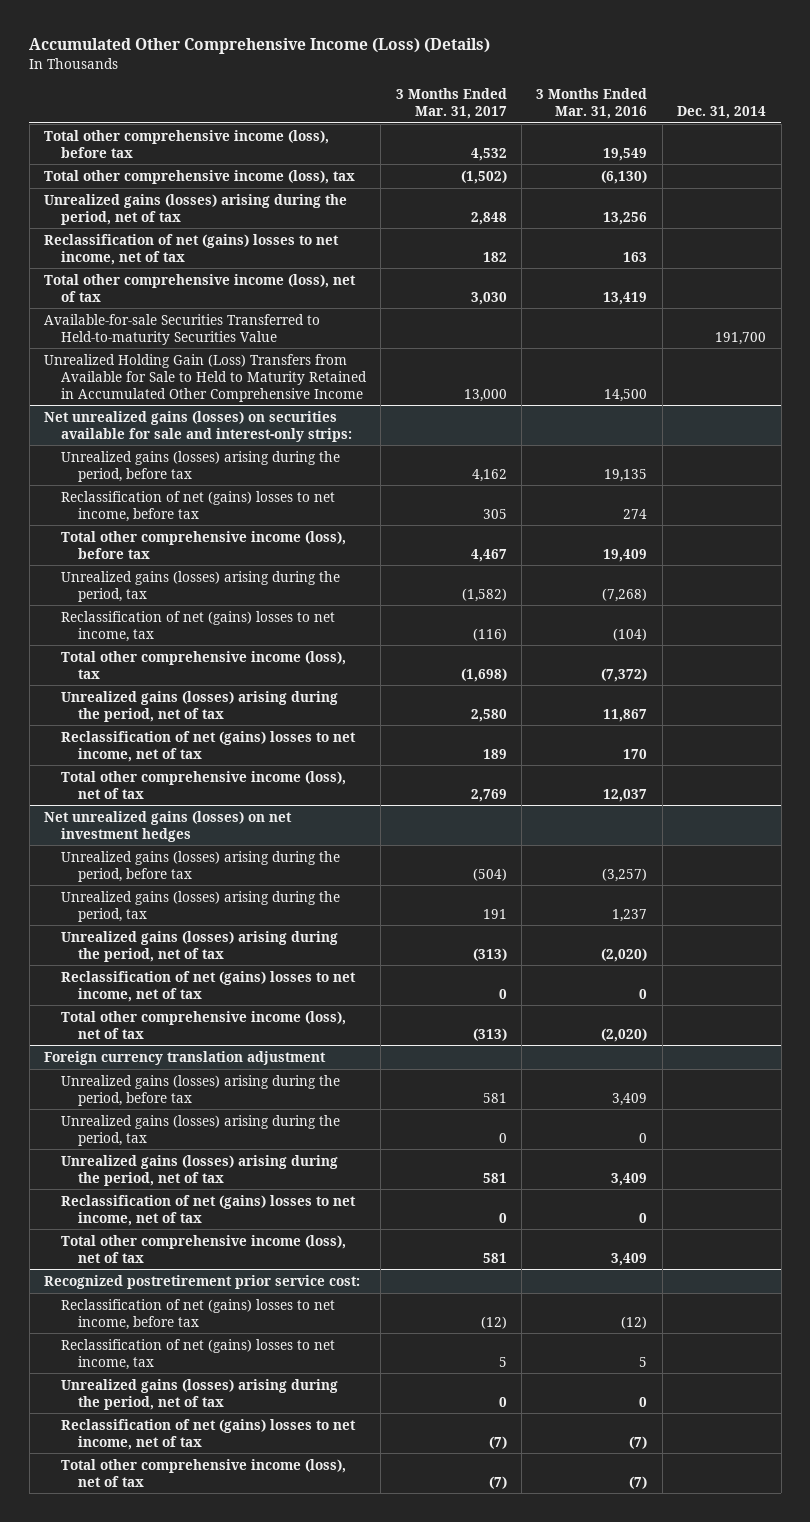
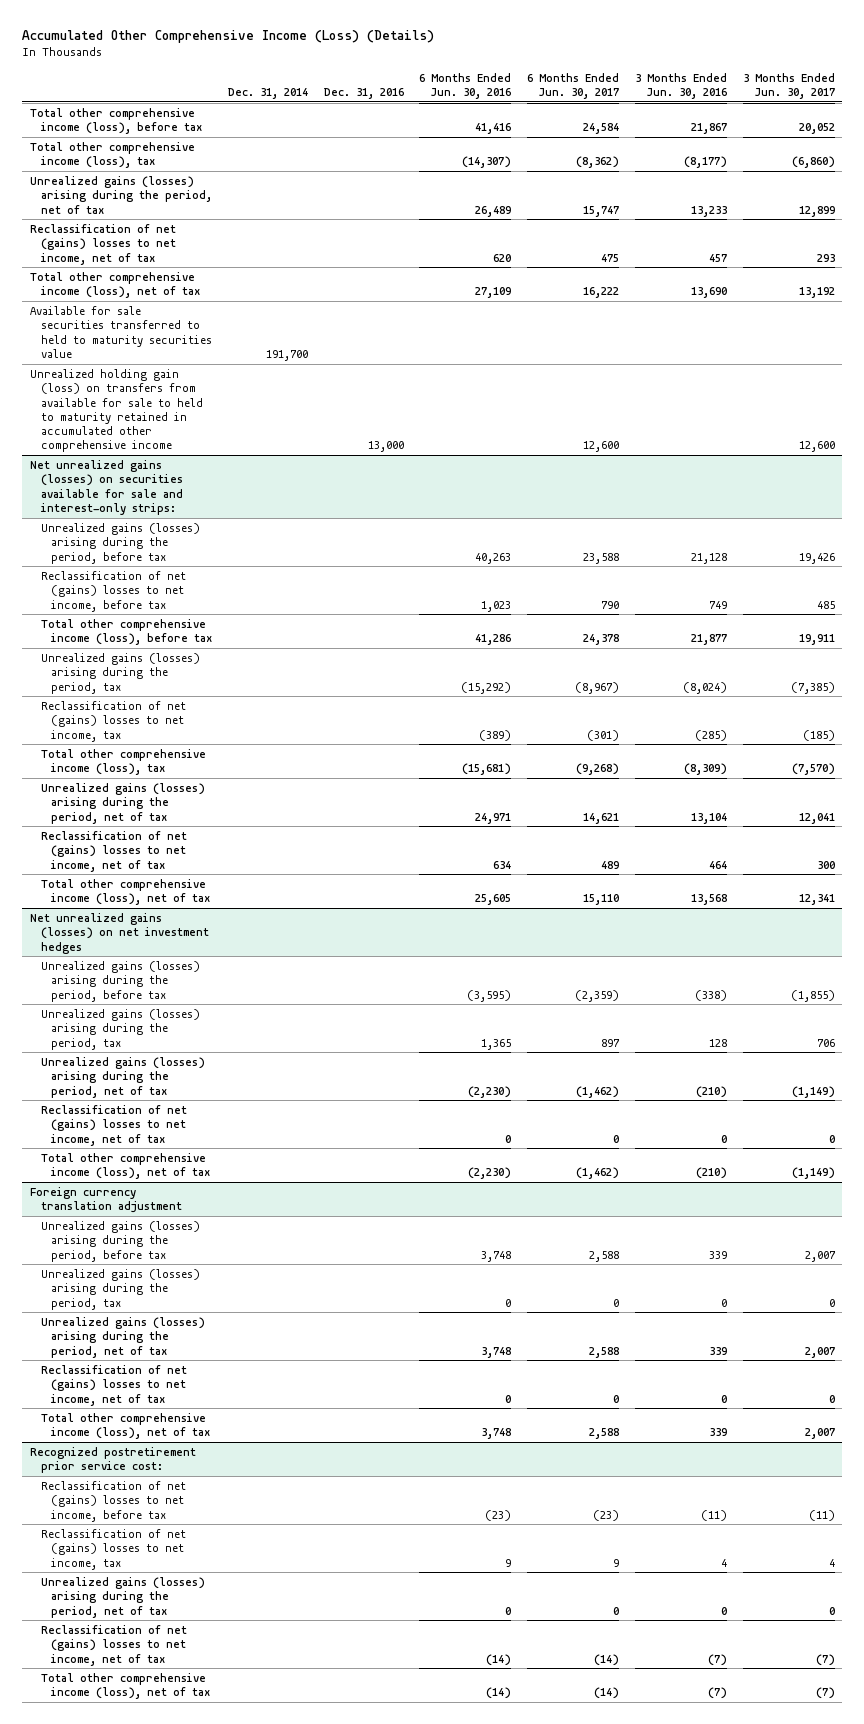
[395,87,507,119] 3 Months Ended Mar. 31, 2017 -> none
[536,87,648,119] 3 Months Ended Mar. 31, 2016 -> none
none -> [323,87,404,99] Dec. 31, 2016
none -> [419,72,512,99] 6 Months Ended Jun. 30, 2016
none -> [527,72,620,99] 6 Months Ended Jun. 30, 2017
none -> [634,72,727,99] 3 Months Ended Jun. 30, 2016
none -> [742,72,835,99] 3 Months Ended Jun. 30, 2017
[44,313,321,345] Available-for-sale Securities Transferred to Held-to-maturity Securities Value -> [29,306,212,358] Available for sale securities transferred to held to maturity securities value
[44,353,368,402] Unrealized Holding Gain (Loss) Transfers from Available for Sale to Held to Maturity Retained in Accumulated Other Comprehensive Income -> [29,369,203,453] Unrealized holding gain (loss) on transfers from available for sale to held to maturity retained in accumulated other comprehensive income

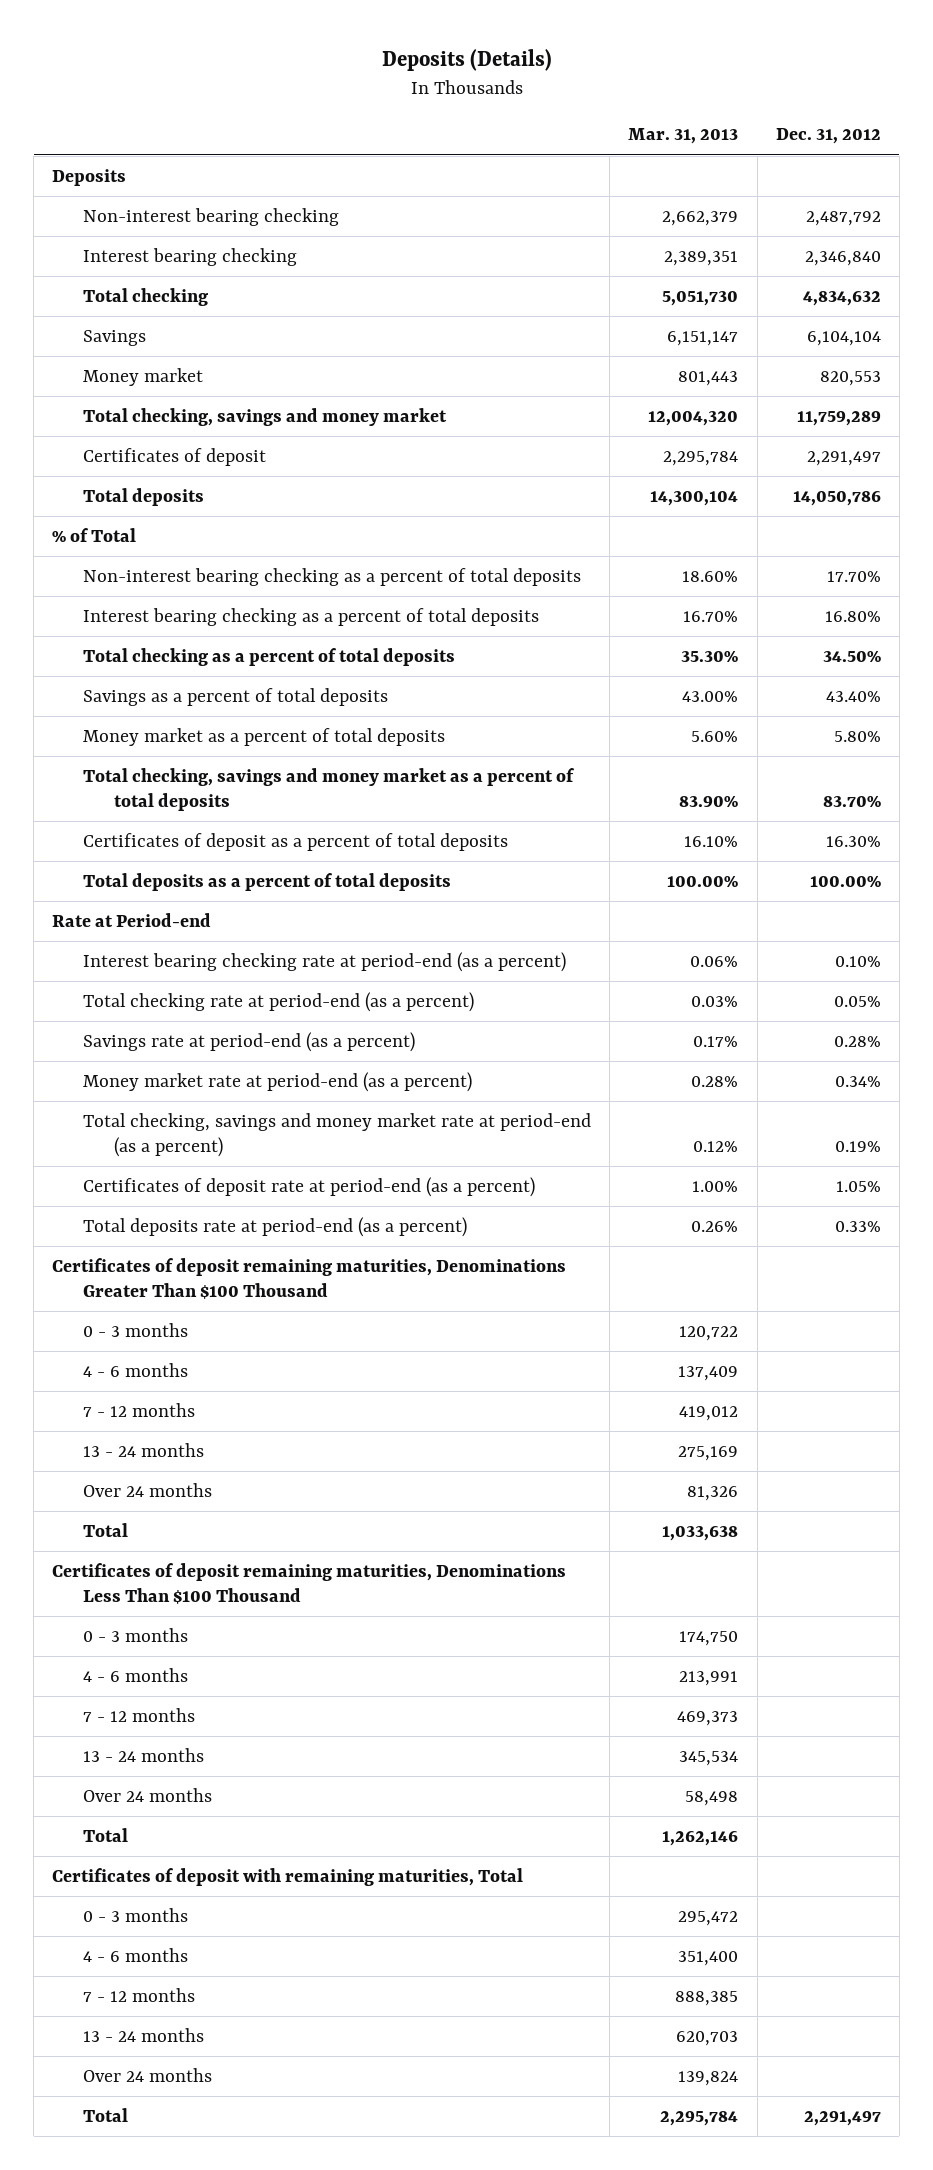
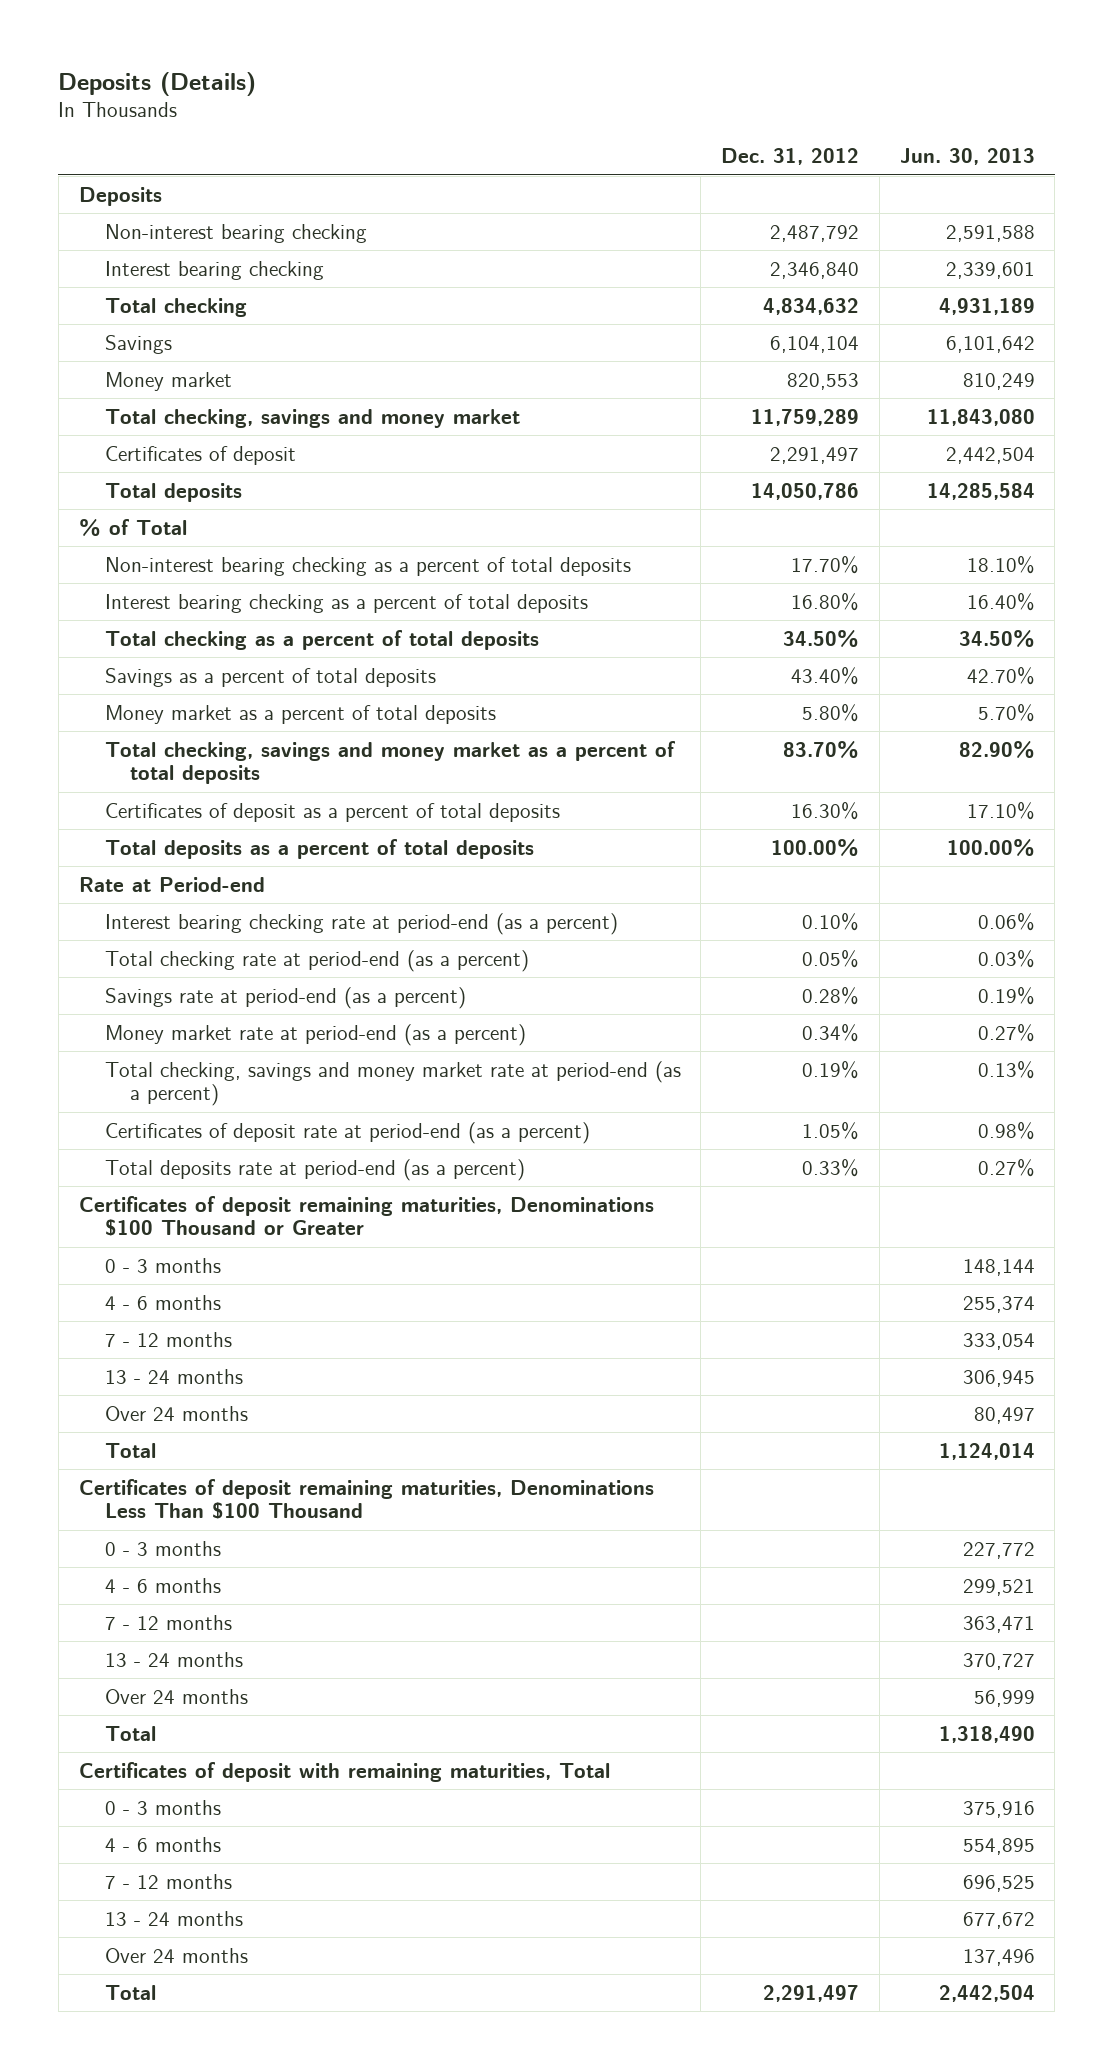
[628,128,739,145] Mar. 31, 2013 -> none
none -> [899,148,1035,166] Jun. 30, 2013
[52,1258,567,1299] Certificates of deposit remaining maturities, Denominations Greater Than $100 Thousand -> [78,1195,654,1237] Certificates of deposit remaining maturities, Denominations $100 Thousand or Greater

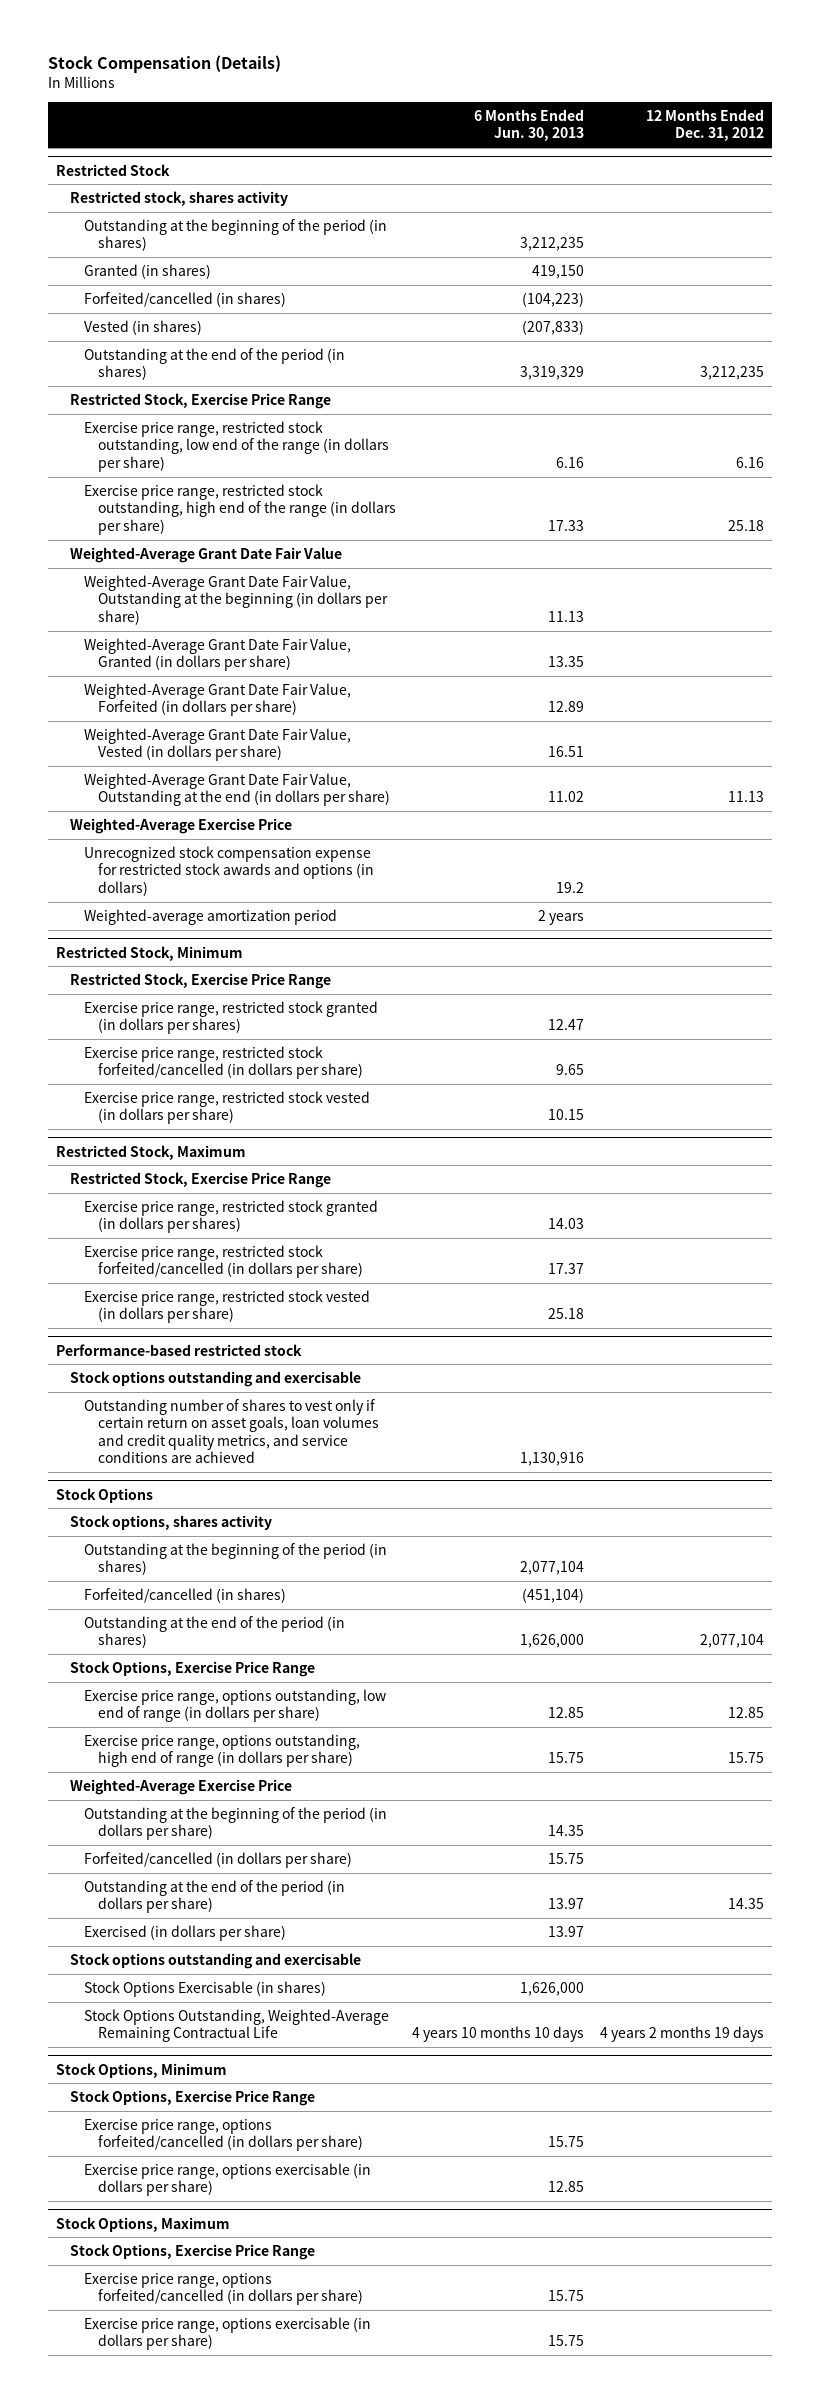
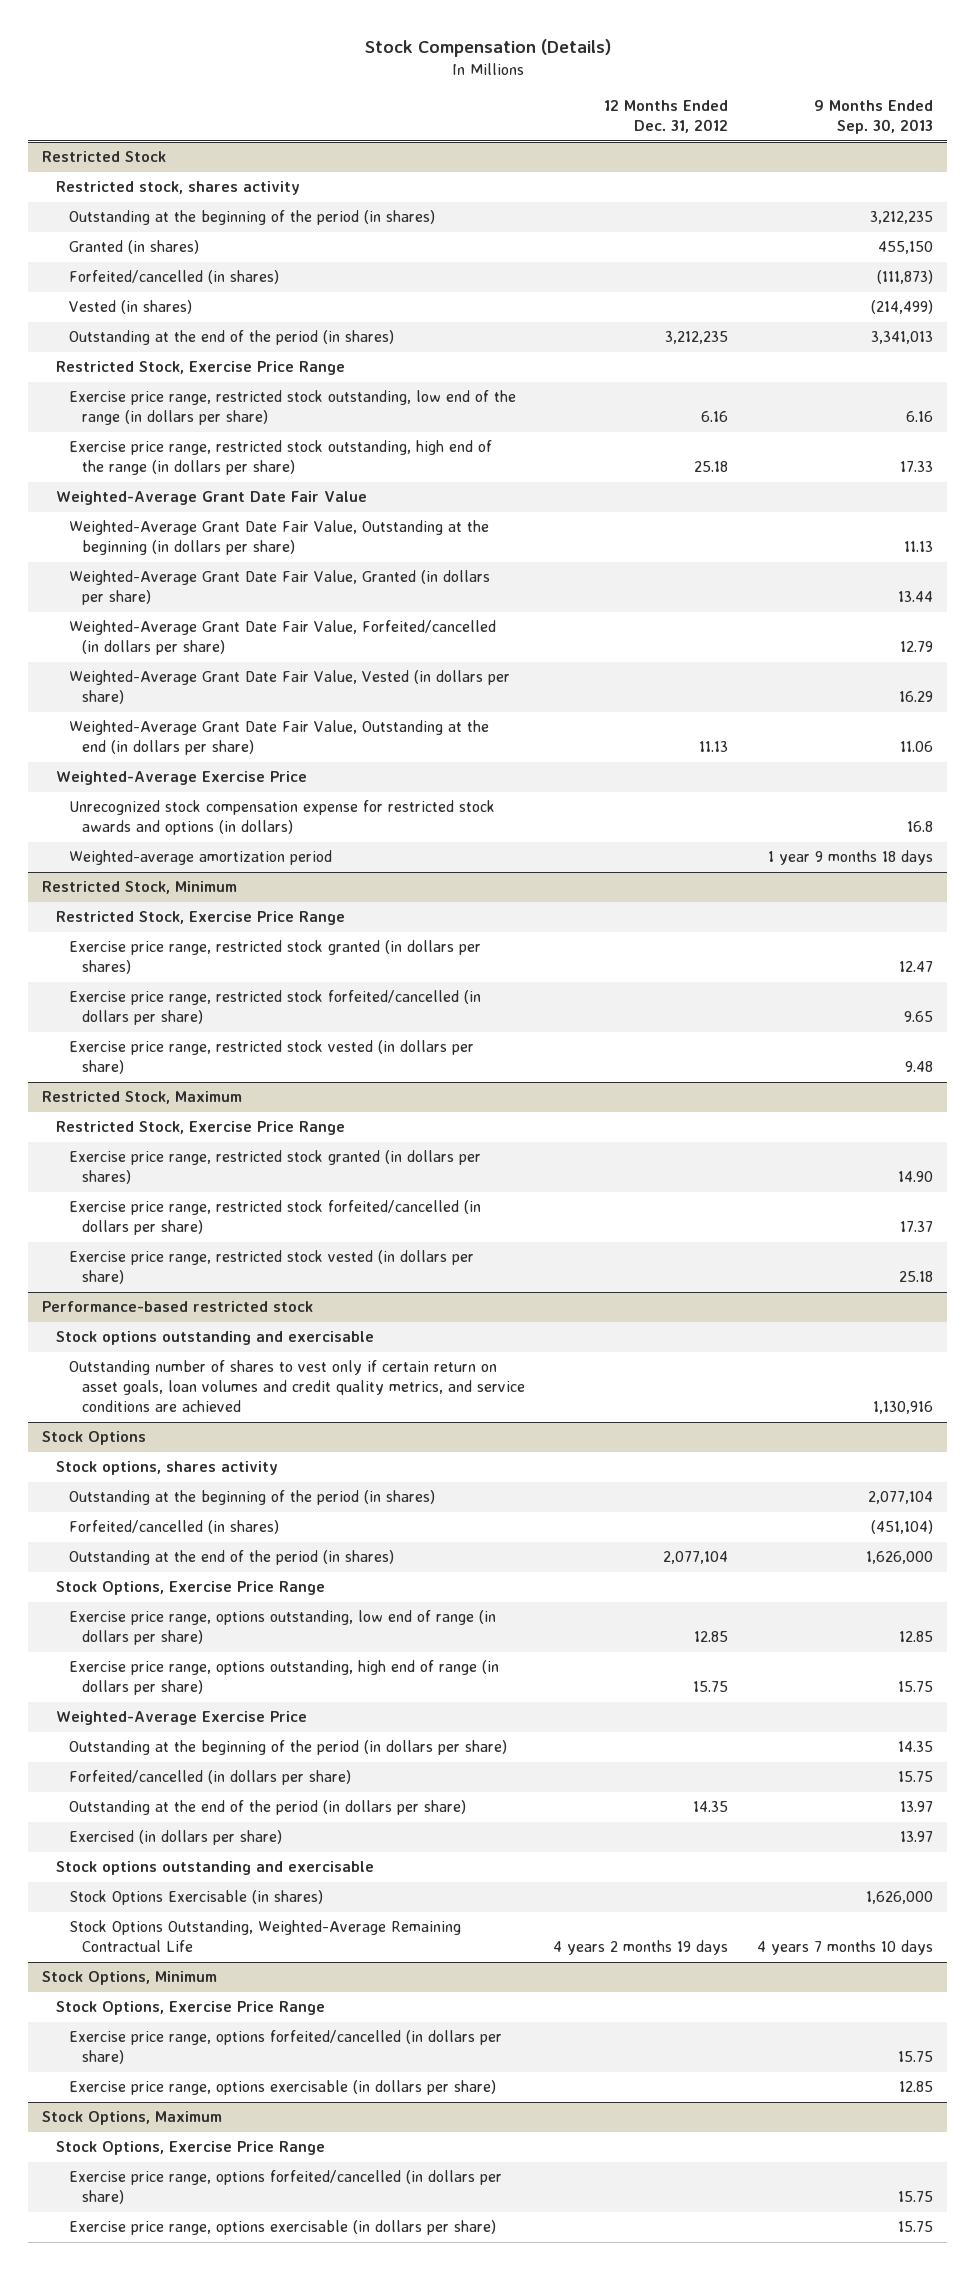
[473,108,584,142] 6 Months Ended Jun. 30, 2013 -> none
none -> [813,100,933,135] 9 Months Ended Sep. 30, 2013
[83,682,351,717] Weighted-Average Grant Date Fair Value, Forfeited (in dollars per share) -> [68,620,496,656] Weighted-Average Grant Date Fair Value, Forfeited/cancelled (in dollars per share)

